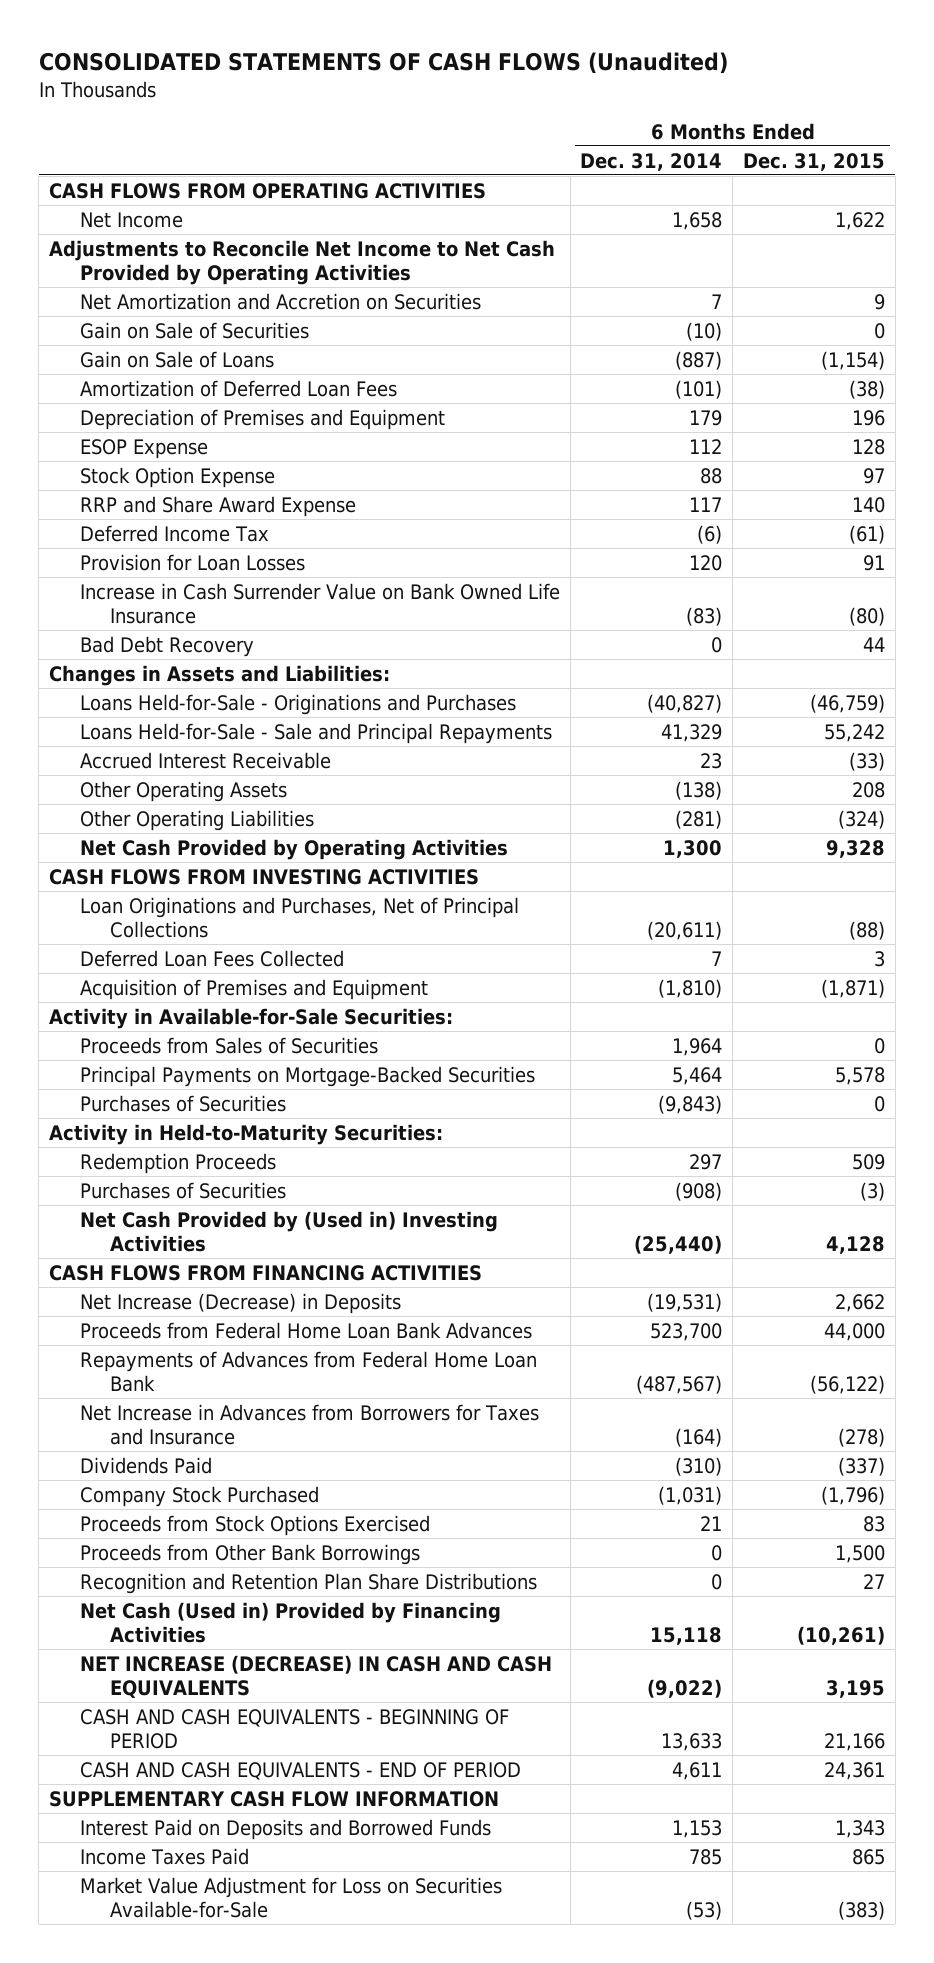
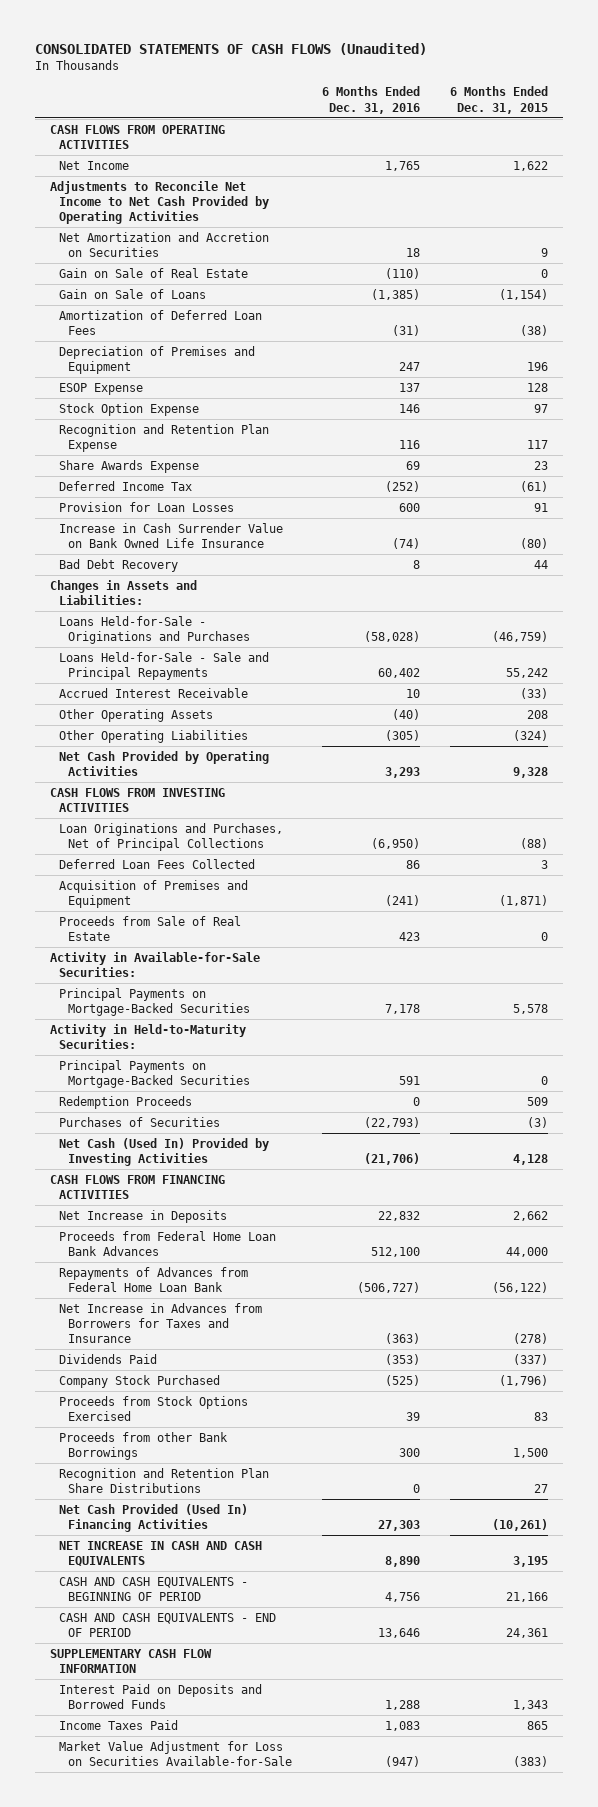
[580,152,723,171] Dec. 31, 2014 -> none
none -> [321,86,420,114] 6 Months Ended Dec. 31, 2016
[79,321,309,339] Gain on Sale of Securities -> [58,267,248,278] Gain on Sale of Real Estate
[79,495,356,517] RRP and Share Award Expense -> [58,423,269,452] Recognition and Retention Plan Expense
[852,496,886,513] 140 -> [527,439,549,449] 117
none -> [58,459,199,473] Share Awards Expense
none -> [58,915,241,941] Proceeds from Sale of Real Estate
[79,1036,378,1054] Proceeds from Sales of Securities -> none
[79,1094,286,1112] Purchases of Securities -> none
none -> [58,1059,250,1088] Principal Payments on Mortgage-Backed Securities
[79,1210,498,1252] Net Cash Provided by (Used in) Investing Activities -> [58,1137,269,1166] Net Cash (Used In) Provided by Investing Activities
[79,1292,401,1314] Net Increase (Decrease) in Deposits -> [58,1209,227,1223] Net Increase in Deposits
[79,1543,420,1565] Proceeds from Other Bank Borrowings -> [58,1431,228,1460] Proceeds from other Bank Borrowings
[79,1601,501,1643] Net Cash (Used in) Provided by Financing Activities -> [58,1503,248,1532] Net Cash Provided (Used In) Financing Activities
[79,1654,552,1698] NET INCREASE (DECREASE) IN CASH AND CASH EQUIVALENTS -> [58,1540,262,1566] NET INCREASE IN CASH AND CASH EQUIVALENTS

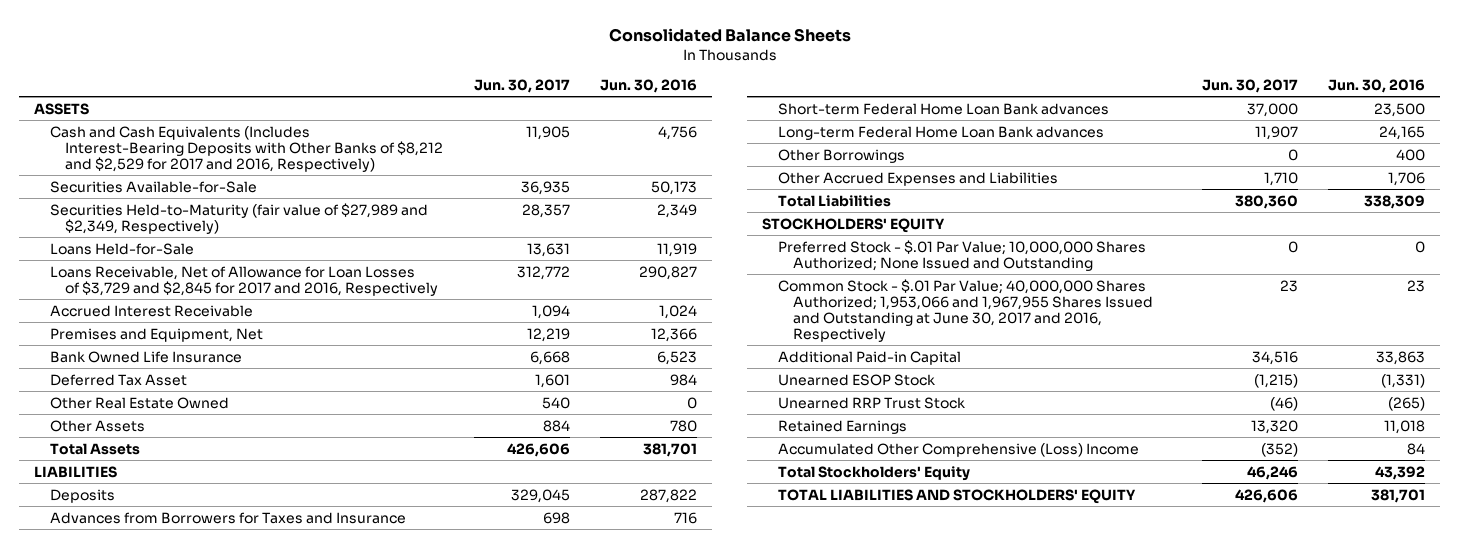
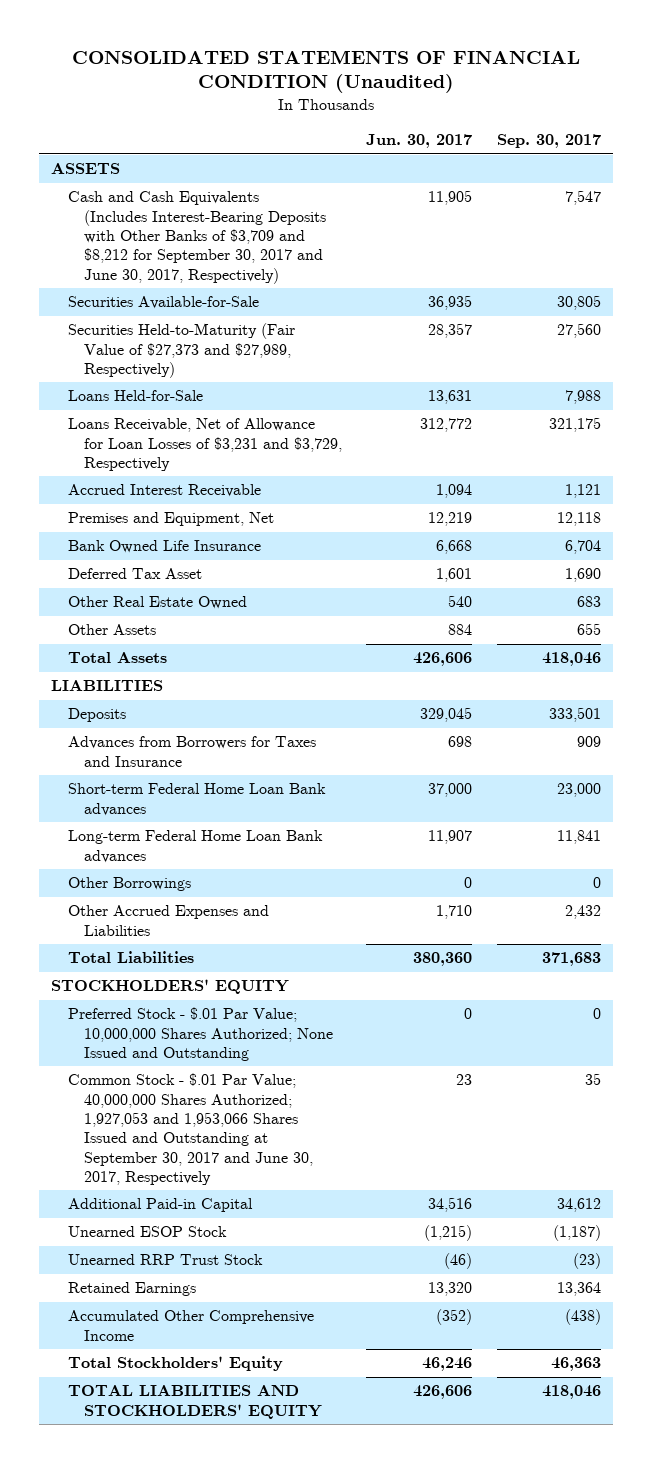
[608,27,851,42] Consolidated Balance Sheets -> [72,49,581,94] CONSOLIDATED STATEMENTS OF FINANCIAL CONDITION (Unaudited)
[600,78,698,93] Jun. 30, 2016 -> none
none -> [496,134,601,149] Sep. 30, 2017
[49,125,443,172] Cash and Cash Equivalents (Includes Interest-Bearing Deposits with Other Banks of $8,212 and $2,529 for 2017 and 2016, Respectively) -> [67,191,326,284] Cash and Cash Equivalents (Includes Interest-Bearing Deposits with Other Banks of $3,709 and $8,212 for September 30, 2017 and June 30, 2017, Respectively)
[49,202,428,234] Securities Held-to-Maturity (fair value of $27,989 and $2,349, Respectively) -> [67,323,295,379] Securities Held-to-Maturity (Fair Value of $27,373 and $27,989, Respectively)
[49,265,438,296] Loans Receivable, Net of Allowance for Loan Losses of $3,729 and $2,845 for 2017 and 2016, Respectively -> [67,418,342,472] Loans Receivable, Net of Allowance for Loan Losses of $3,231 and $3,729, Respectively
[777,278,1153,343] Common Stock - $.01 Par Value; 40,000,000 Shares Authorized; 1,953,066 and 1,967,955 Shares Issued and Outstanding at June 30, 2017 and 2016, Respectively -> [67,1073,313,1186] Common Stock - $.01 Par Value; 40,000,000 Shares Authorized; 1,927,053 and 1,953,066 Shares Issued and Outstanding at September 30, 2017 and June 30, 2017, Respectively
[777,442,1139,457] Accumulated Other Comprehensive (Loss) Income -> [67,1310,314,1341] Accumulated Other Comprehensive Income

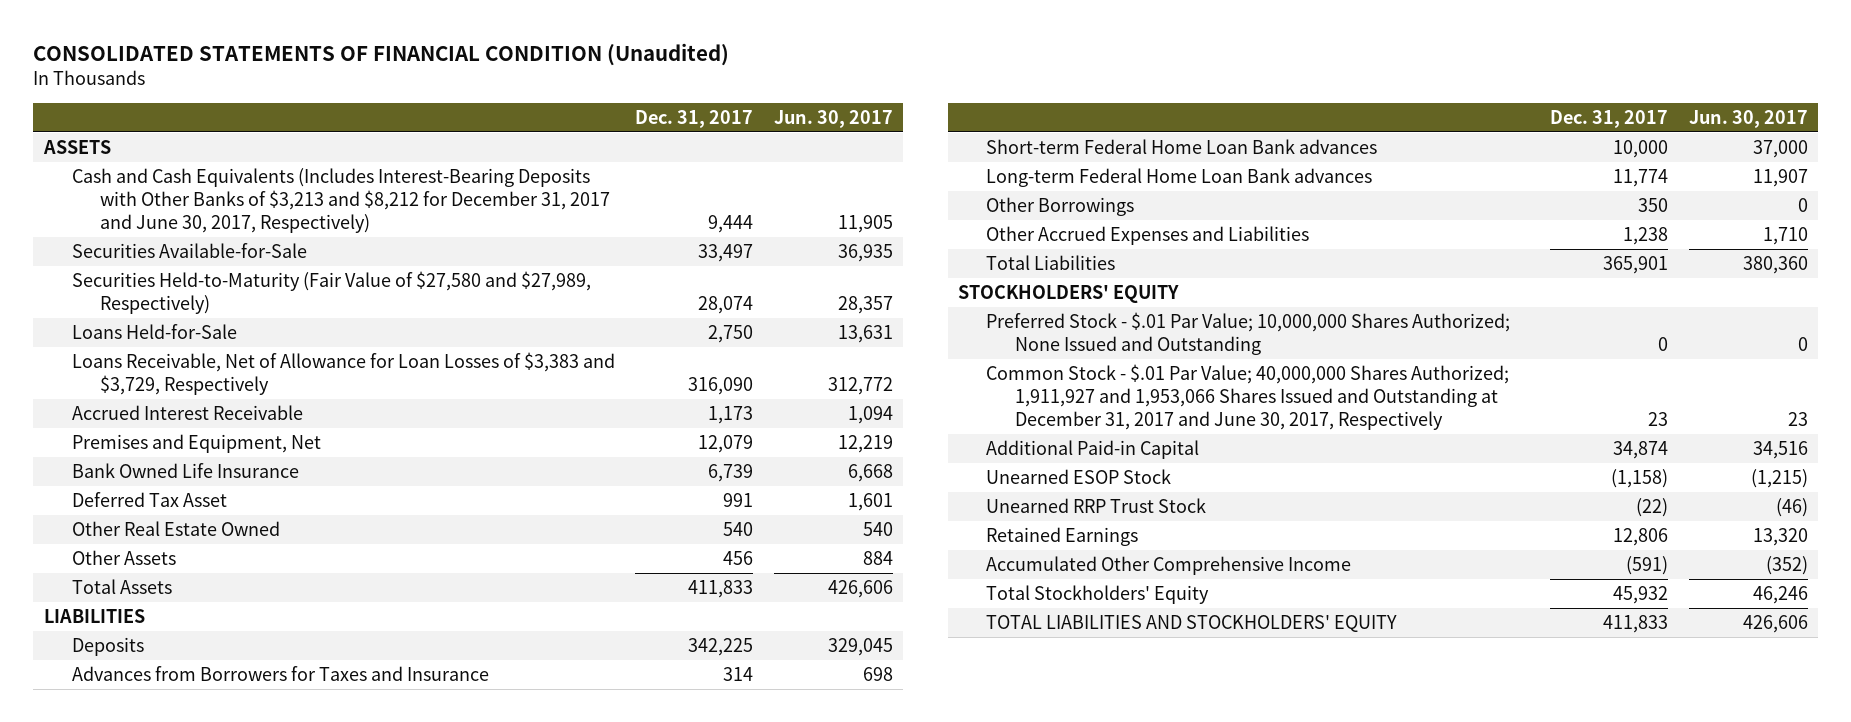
[496,134,601,149] Sep. 30, 2017 -> none
none -> [635,109,754,128] Dec. 31, 2017
[67,191,326,284] Cash and Cash Equivalents (Includes Interest-Bearing Deposits with Other Banks of $3,709 and $8,212 for September 30, 2017 and June 30, 2017, Respectively) -> [71,168,611,234] Cash and Cash Equivalents (Includes Interest-Bearing Deposits with Other Banks of $3,213 and $8,212 for December 31, 2017 and June 30, 2017, Respectively)
[67,323,295,379] Securities Held-to-Maturity (Fair Value of $27,373 and $27,989, Respectively) -> [71,271,591,315] Securities Held-to-Maturity (Fair Value of $27,580 and $27,989, Respectively)
[67,418,342,472] Loans Receivable, Net of Allowance for Loan Losses of $3,231 and $3,729, Respectively -> [71,352,615,396] Loans Receivable, Net of Allowance for Loan Losses of $3,383 and $3,729, Respectively
[67,1073,313,1186] Common Stock - $.01 Par Value; 40,000,000 Shares Authorized; 1,927,053 and 1,953,066 Shares Issued and Outstanding at September 30, 2017 and June 30, 2017, Respectively -> [986,364,1510,431] Common Stock - $.01 Par Value; 40,000,000 Shares Authorized; 1,911,927 and 1,953,066 Shares Issued and Outstanding at December 31, 2017 and June 30, 2017, Respectively

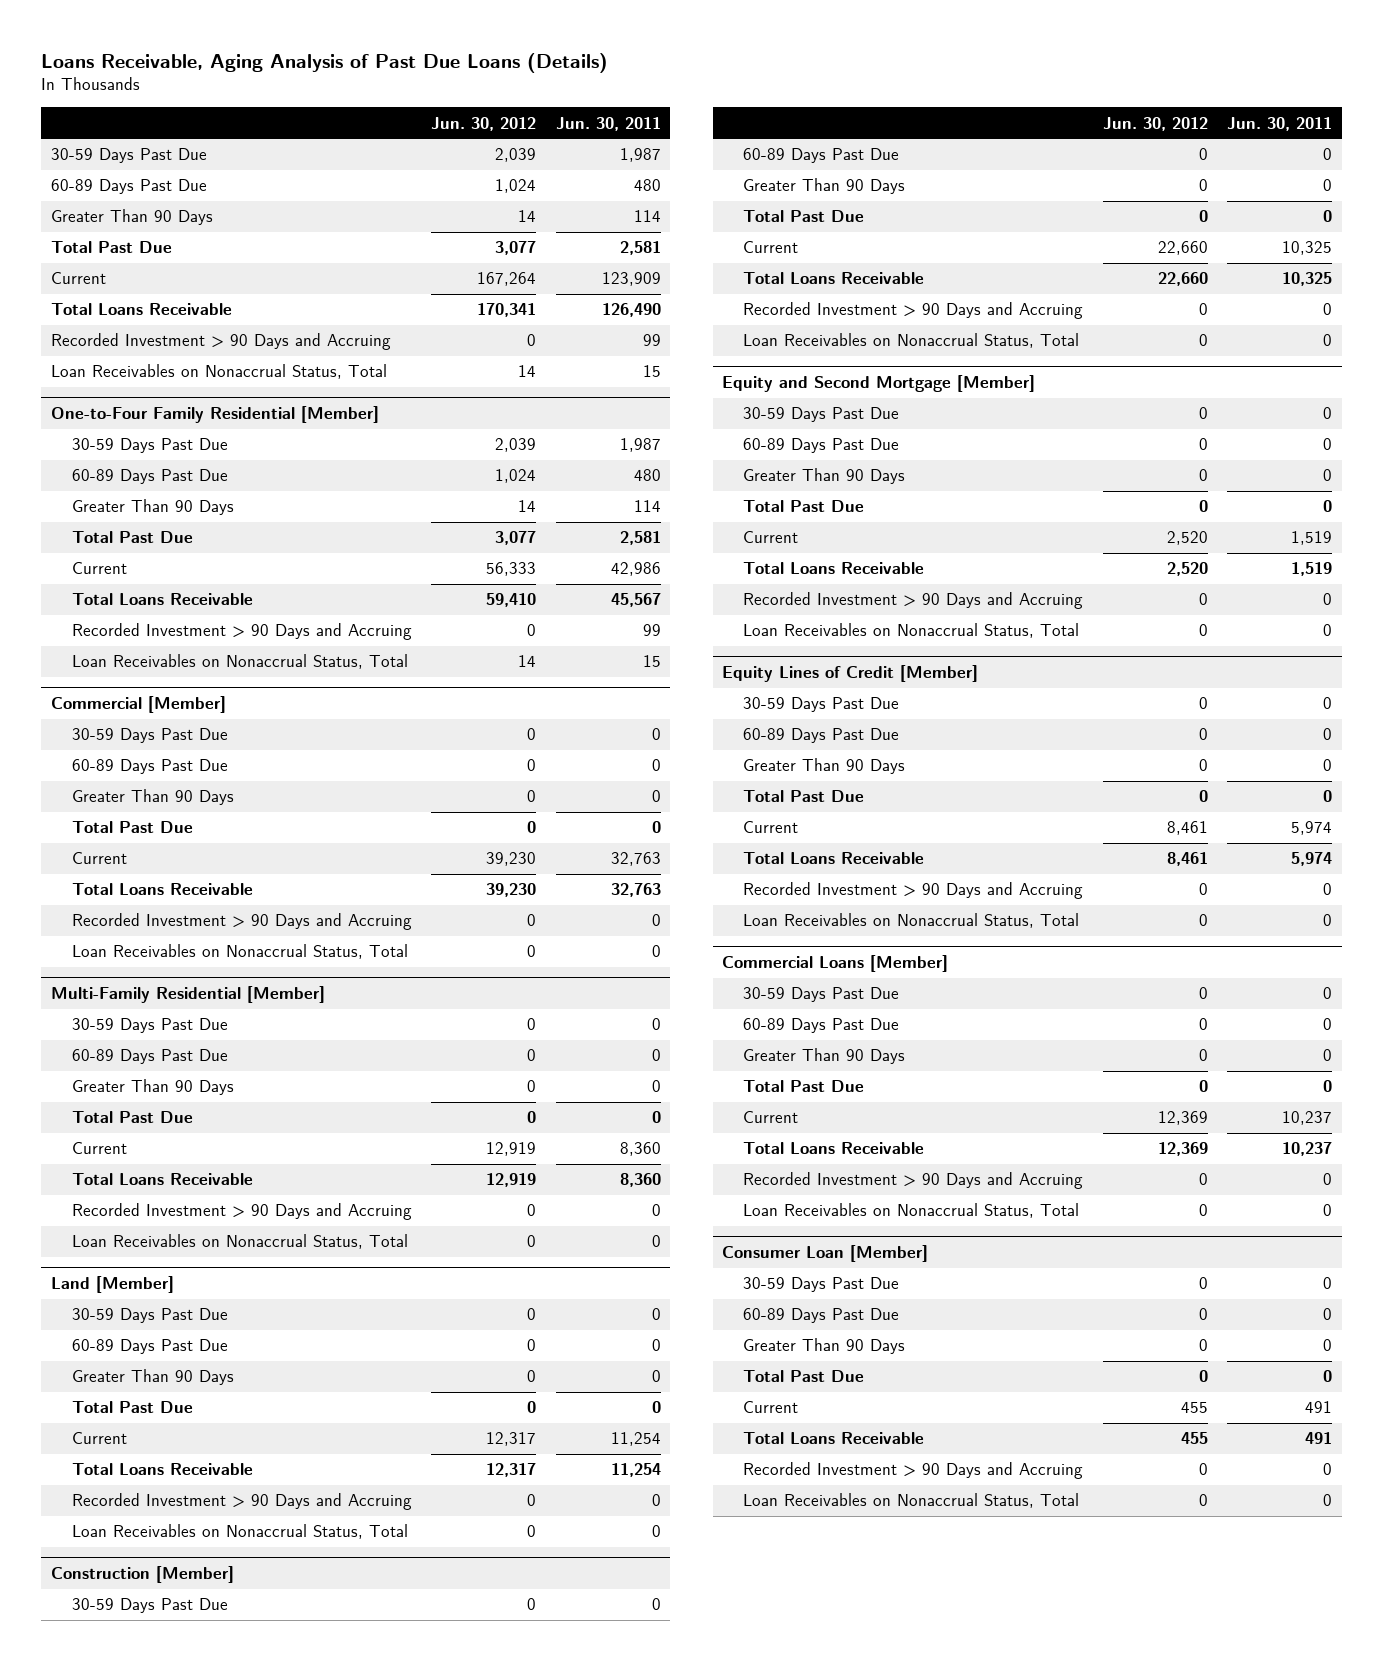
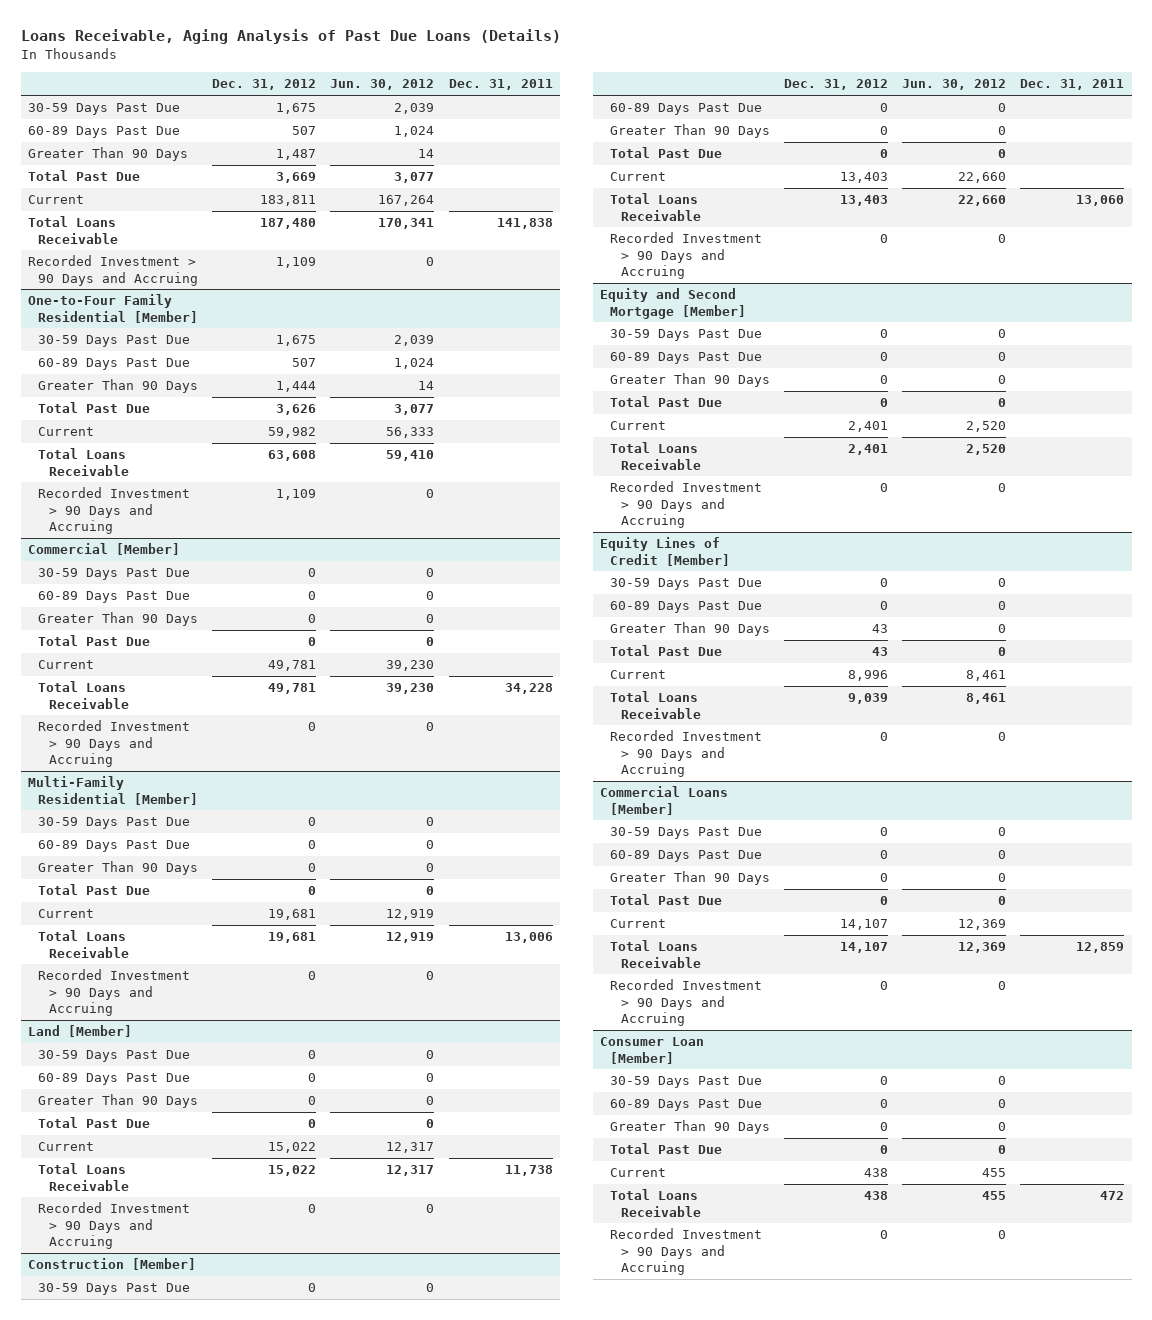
[555,116,661,131] Jun. 30, 2011 -> none
none -> [212,79,317,91] Dec. 31, 2012
none -> [448,79,553,91] Dec. 31, 2011
[51,364,388,380] Loan Receivables on Nonaccrual Status, Total -> none
[71,654,408,670] Loan Receivables on Nonaccrual Status, Total -> none
[71,944,408,960] Loan Receivables on Nonaccrual Status, Total -> none
[71,1234,408,1250] Loan Receivables on Nonaccrual Status, Total -> none
[71,1524,408,1540] Loan Receivables on Nonaccrual Status, Total -> none
[743,333,1080,349] Loan Receivables on Nonaccrual Status, Total -> none
[743,623,1080,639] Loan Receivables on Nonaccrual Status, Total -> none
[743,913,1080,929] Loan Receivables on Nonaccrual Status, Total -> none
[743,1203,1080,1219] Loan Receivables on Nonaccrual Status, Total -> none
[743,1493,1080,1509] Loan Receivables on Nonaccrual Status, Total -> none

